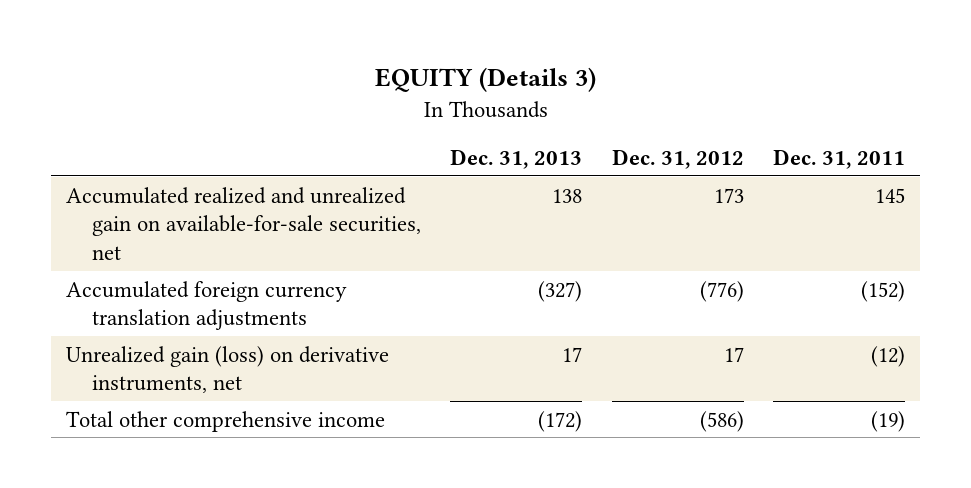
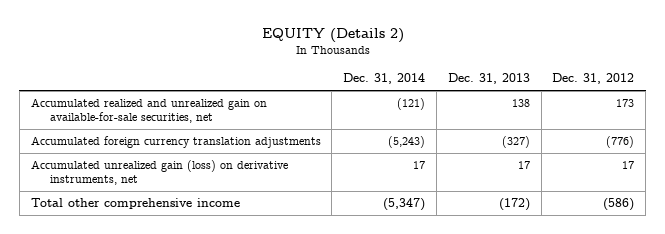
[374,67,596,93] EQUITY (Details 3) -> [261,28,404,44] EQUITY (Details 2)
[773,148,906,169] Dec. 31, 2011 -> none
none -> [343,73,426,85] Dec. 31, 2014
[66,345,390,394] Unrealized gain (loss) on derivative instruments, net -> [30,160,288,186] Accumulated unrealized gain (loss) on derivative instruments, net

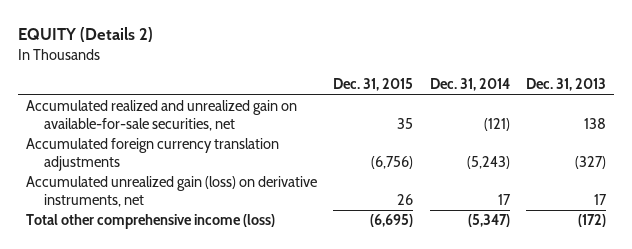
[552,73,635,85] Dec. 31, 2012 -> none
none -> [333,78,414,92] Dec. 31, 2015
[30,198,240,210] Total other comprehensive income -> [26,214,276,230] Total other comprehensive income (loss)

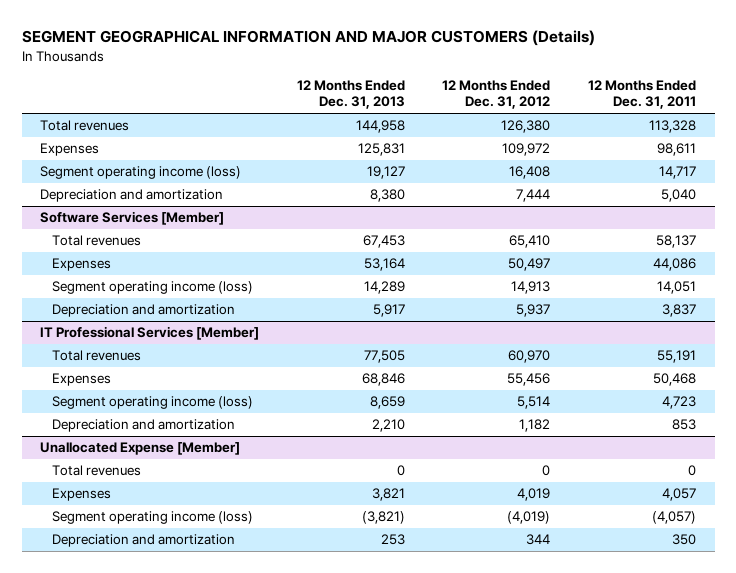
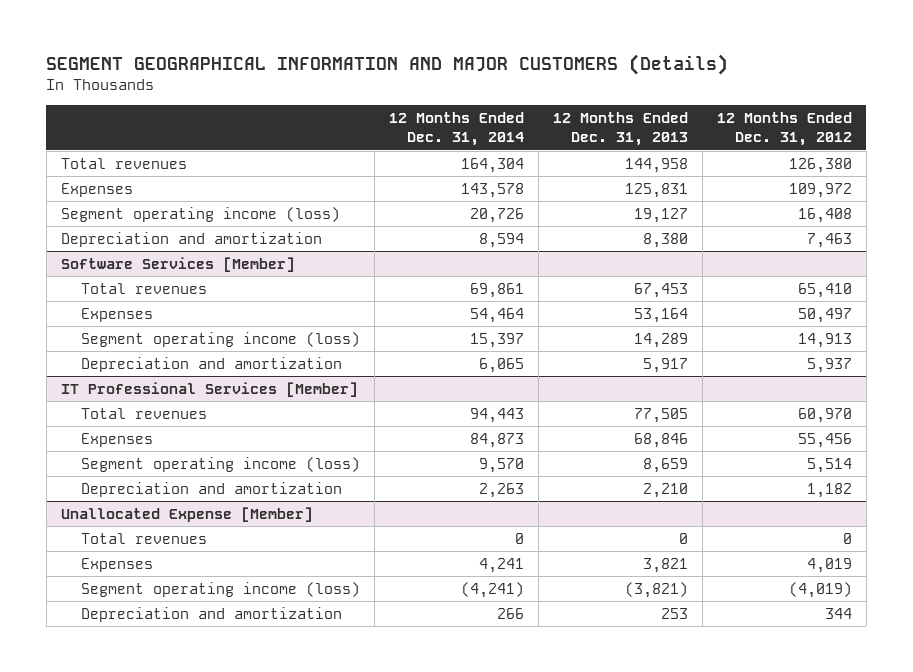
[587,80,696,110] 12 Months Ended Dec. 31, 2011 -> none
none -> [388,111,524,147] 12 Months Ended Dec. 31, 2014
[516,189,551,203] 7,444 -> [806,233,852,249] 7,463

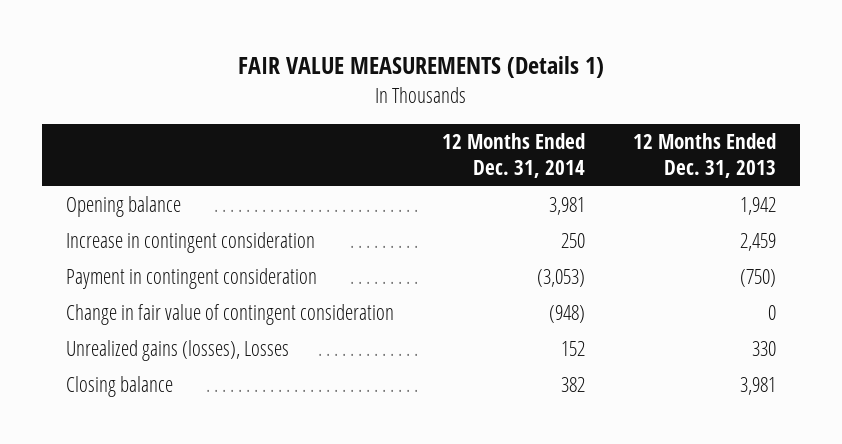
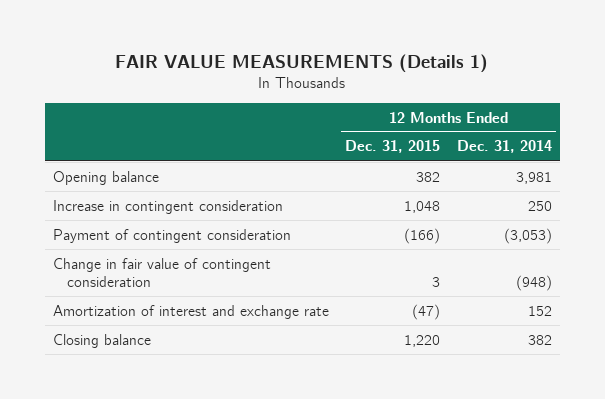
[632,133,776,178] 12 Months Ended Dec. 31, 2013 -> none
none -> [345,140,441,154] Dec. 31, 2015
[65,267,317,289] Payment in contingent consideration -> [52,228,291,243] Payment of contingent consideration
[65,339,289,361] Unrealized gains (losses), Losses -> [52,304,329,319] Amortization of interest and exchange rate

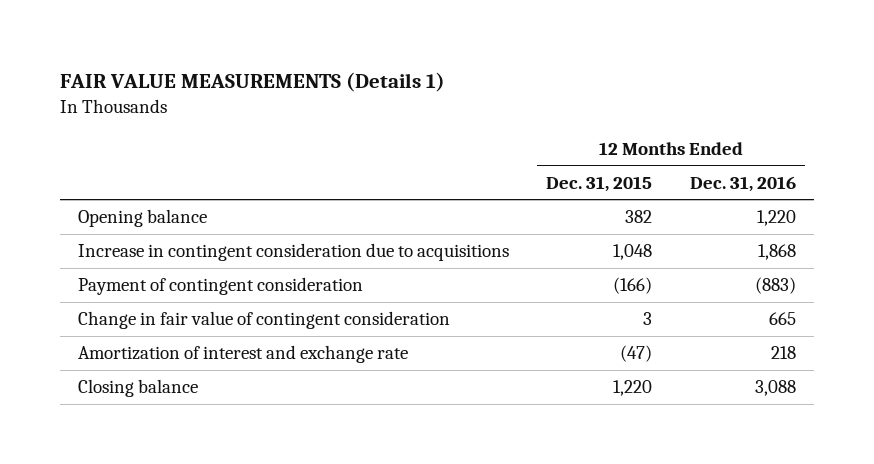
[457,140,553,154] Dec. 31, 2014 -> none
none -> [689,175,796,192] Dec. 31, 2016
[52,199,283,214] Increase in contingent consideration -> [78,243,510,262] Increase in contingent consideration due to acquisitions

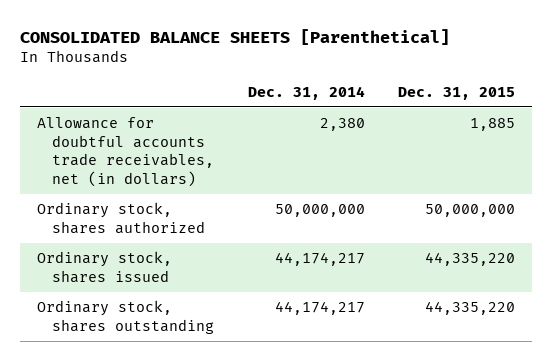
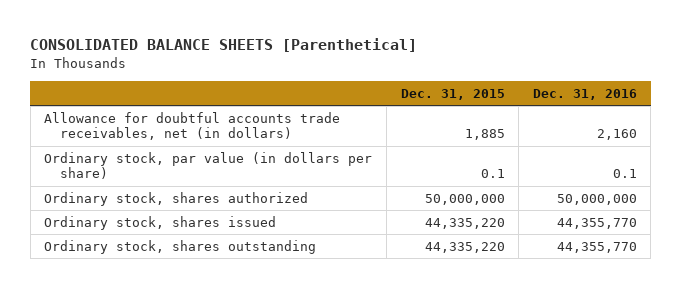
[247,86,365,101] Dec. 31, 2014 -> none
none -> [532,88,637,100] Dec. 31, 2016
none -> [44,151,373,180] Ordinary stock, par value (in dollars per share)

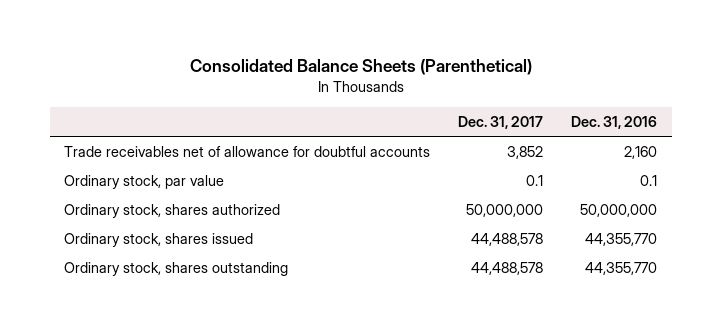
[30,38,418,53] CONSOLIDATED BALANCE SHEETS [Parenthetical] -> [189,59,532,76] Consolidated Balance Sheets (Parenthetical)
[400,88,505,100] Dec. 31, 2015 -> none
none -> [458,115,544,129] Dec. 31, 2017
[44,111,341,141] Allowance for doubtful accounts trade receivables, net (in dollars) -> [63,146,430,158] Trade receivables net of allowance for doubtful accounts
[44,151,373,180] Ordinary stock, par value (in dollars per share) -> [63,175,224,190] Ordinary stock, par value

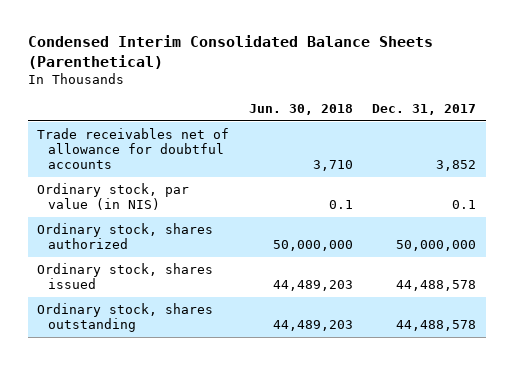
[189,59,532,76] Consolidated Balance Sheets (Parenthetical) -> [27,35,433,69] Condensed Interim Consolidated Balance Sheets (Parenthetical)
[571,115,658,129] Dec. 31, 2016 -> none
none -> [248,104,353,116] Jun. 30, 2018
[63,175,224,190] Ordinary stock, par value -> [37,182,190,211] Ordinary stock, par value (in NIS)

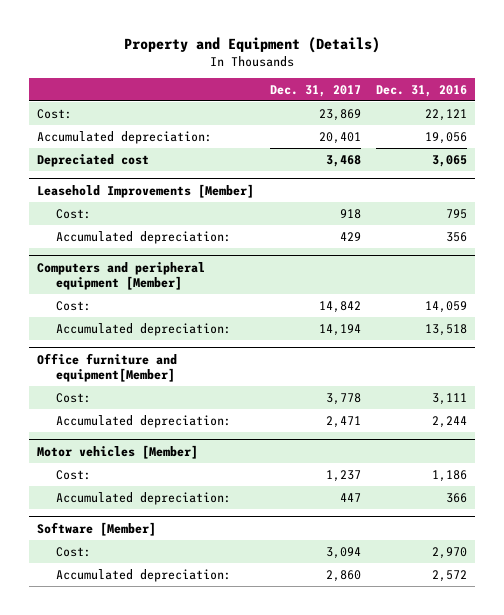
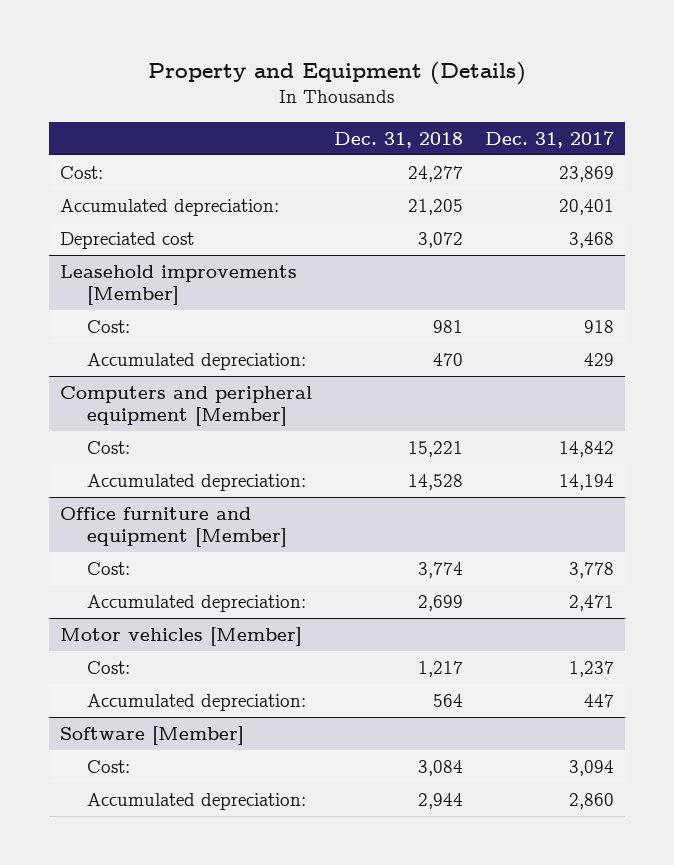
[376,84,468,97] Dec. 31, 2016 -> none
none -> [334,131,464,148] Dec. 31, 2018
[37,183,255,198] Leasehold Improvements [Member] -> [59,264,297,305] Leasehold improvements [Member]
[37,352,178,383] Office furniture and equipment[Member] -> [59,506,288,547] Office furniture and equipment [Member]

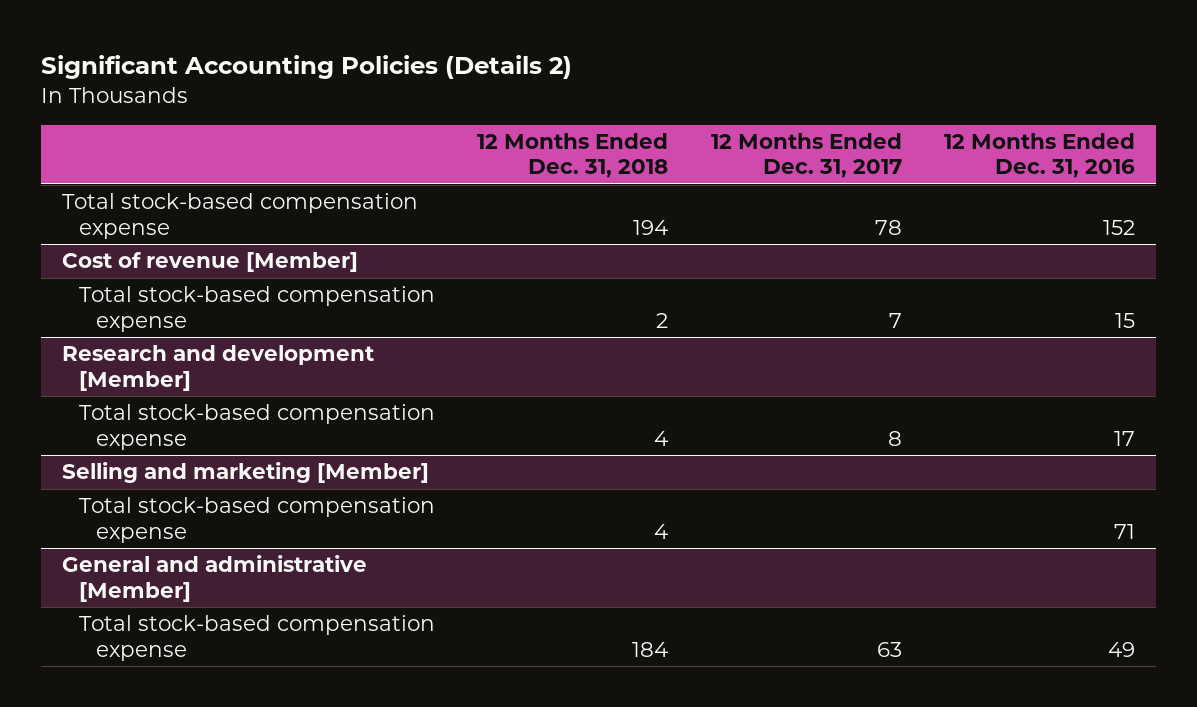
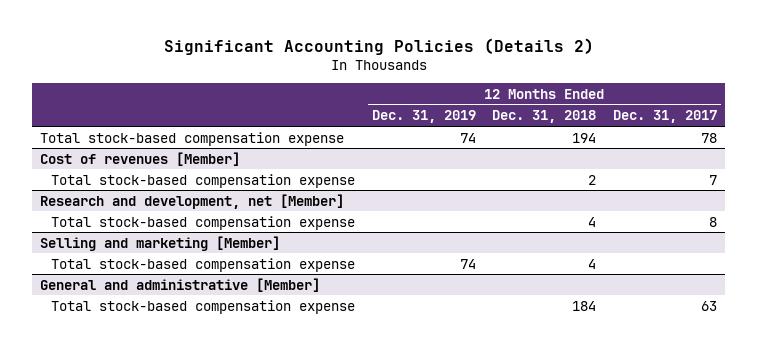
[943,132,1135,179] 12 Months Ended Dec. 31, 2016 -> none
none -> [371,110,476,124] Dec. 31, 2019
[62,252,359,273] Cost of revenue [Member] -> [39,151,240,166] Cost of revenues [Member]
[62,345,375,391] Research and development [Member] -> [39,193,344,209] Research and development, net [Member]

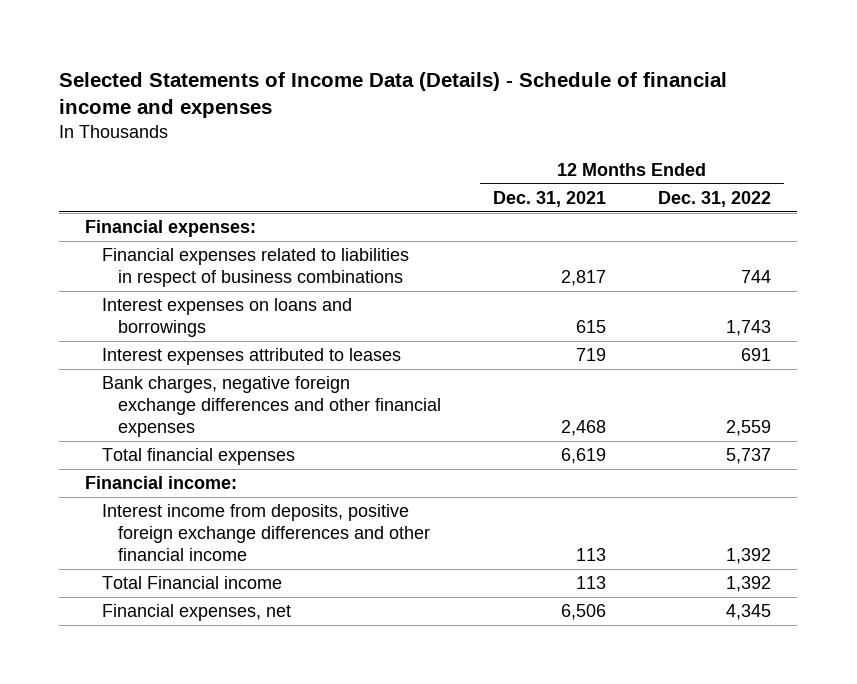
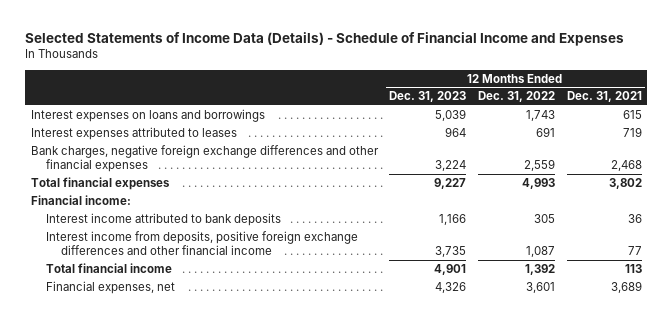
[59,71,728,119] Selected Statements of Income Data (Details) - Schedule of financial income and expenses -> [24,31,624,46] Selected Statements of Income Data (Details) - Schedule of Financial Income and Expenses
none -> [389,91,467,103] Dec. 31, 2023
[85,220,257,238] Financial expenses: -> none
[101,248,409,288] Financial expenses related to liabilities in respect of business combinations -> none
[561,448,607,465] 6,619 -> [608,177,642,189] 3,802
[726,448,772,465] 5,737 -> [521,177,555,189] 4,993
none -> [45,212,281,226] Interest income attributed to bank deposits
[576,548,607,562] 113 -> [627,246,642,256] 77
[726,548,772,565] 1,392 -> [525,246,555,258] 1,087
[101,576,282,590] Total Financial income -> [45,262,172,273] Total financial income
[561,604,607,621] 6,506 -> [610,280,642,293] 3,689
[726,604,772,621] 4,345 -> [525,281,555,293] 3,601

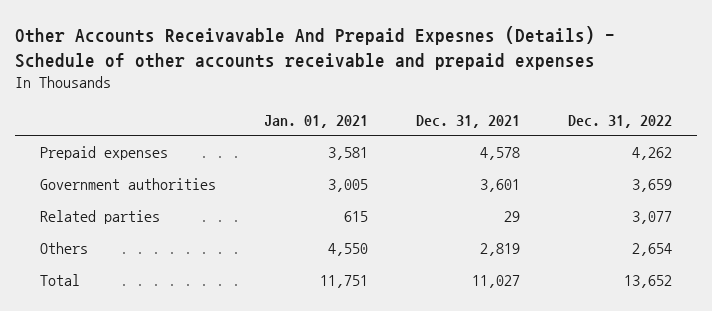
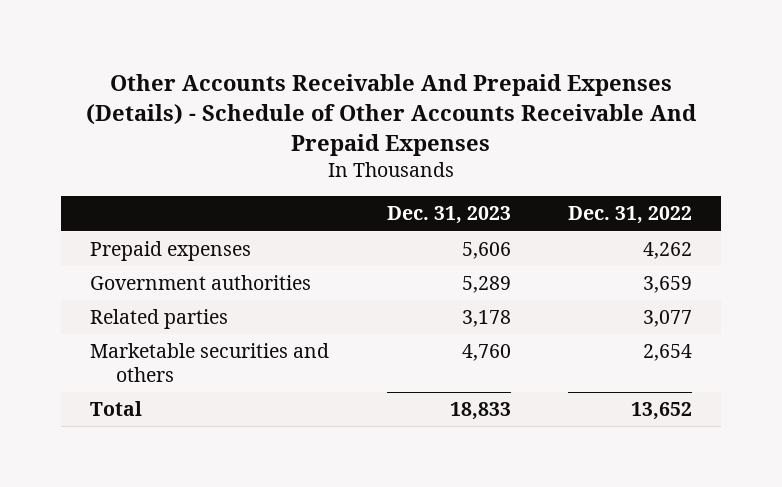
[15,25,616,70] Other Accounts Receivavable And Prepaid Expesnes (Details) - Schedule of other accounts receivable and prepaid expenses -> [86,74,697,157] Other Accounts Receivable And Prepaid Expenses (Details) - Schedule of Other Accounts Receivable And Prepaid Expenses
[263,114,368,128] Jan. 01, 2021 -> none
[416,114,521,128] Dec. 31, 2021 -> none
none -> [386,206,511,225] Dec. 31, 2023
[39,242,88,255] Others -> [90,343,330,382] Marketable securities and others

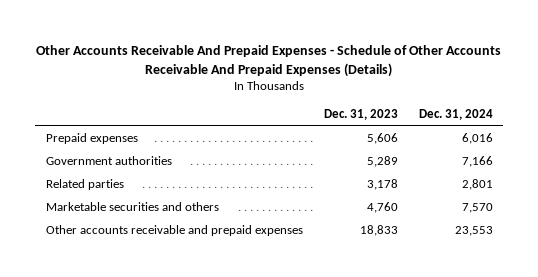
[86,74,697,157] Other Accounts Receivable And Prepaid Expenses (Details) - Schedule of Other Accounts Receivable And Prepaid Expenses -> [36,44,502,77] Other Accounts Receivable And Prepaid Expenses - Schedule of Other Accounts Receivable And Prepaid Expenses (Details)
[568,206,693,225] Dec. 31, 2022 -> none
none -> [418,109,493,121] Dec. 31, 2024
[90,401,143,417] Total -> [45,225,303,237] Other accounts receivable and prepaid expenses

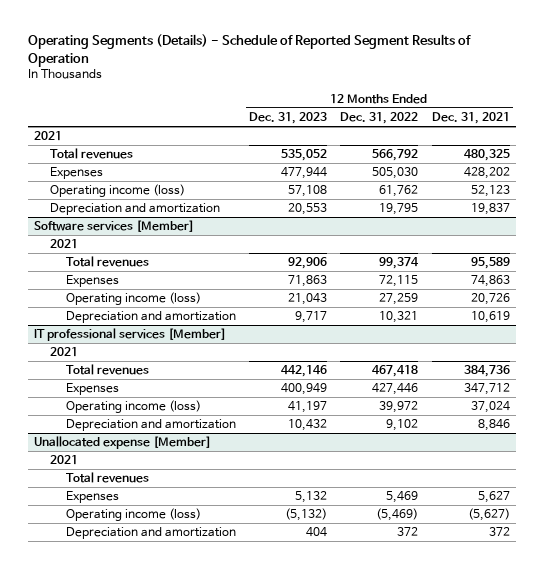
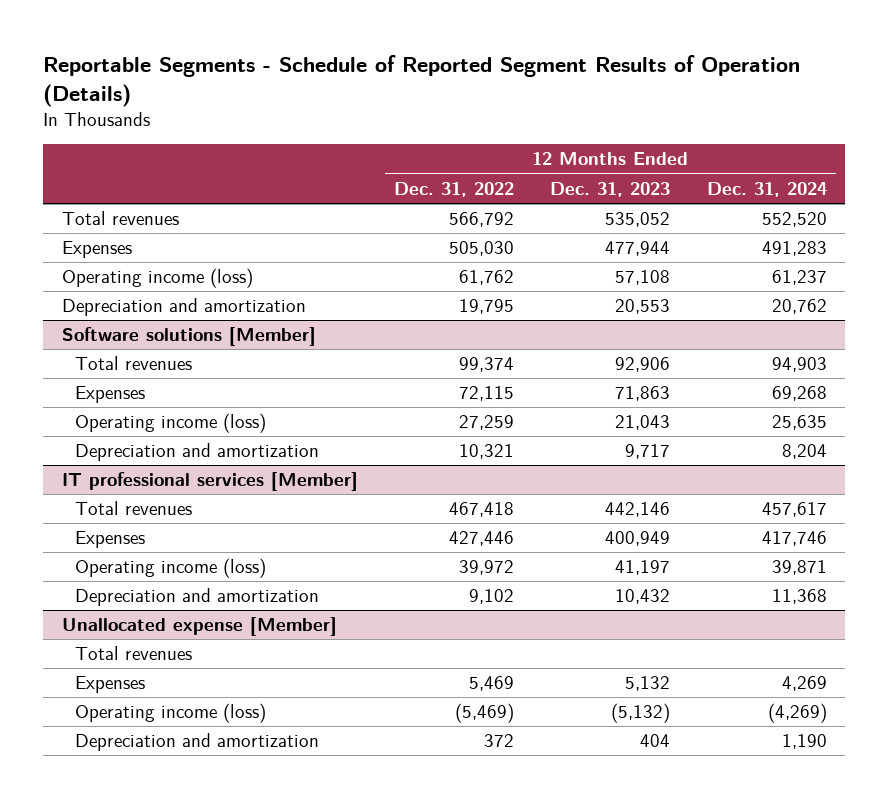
[27,34,471,67] Operating Segments (Details) - Schedule of Reported Segment Results of Operation -> [43,55,801,107] Reportable Segments - Schedule of Reported Segment Results of Operation (Details)
[431,112,510,125] Dec. 31, 2021 -> none
none -> [706,181,827,197] Dec. 31, 2024
[34,131,63,142] 2021 -> none
[49,239,78,250] 2021 -> none
[34,220,195,233] Software services [Member] -> [61,327,316,347] Software solutions [Member]
[49,347,78,358] 2021 -> none
[49,455,78,466] 2021 -> none

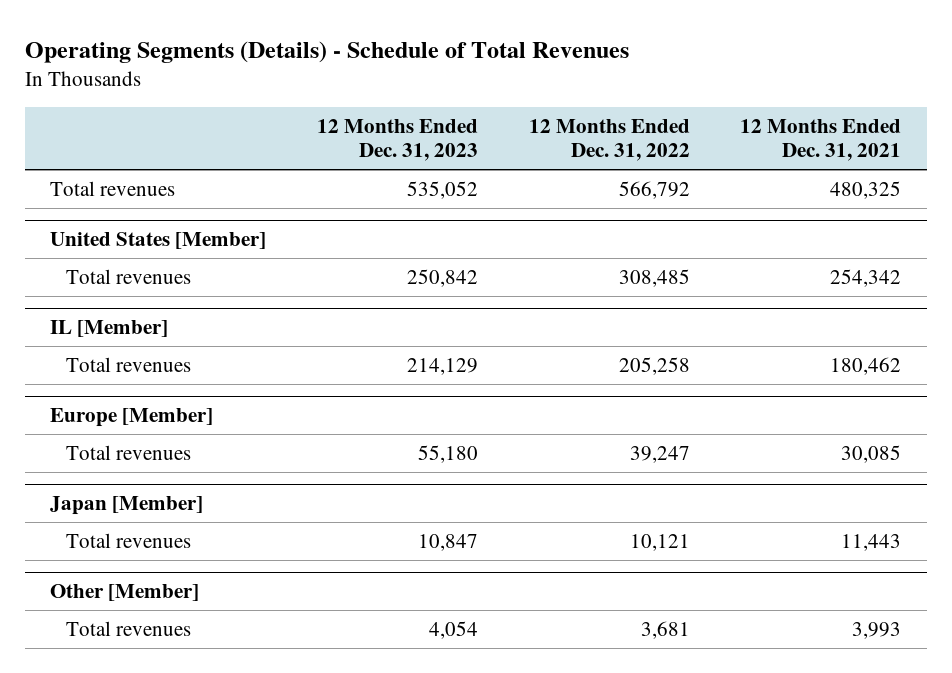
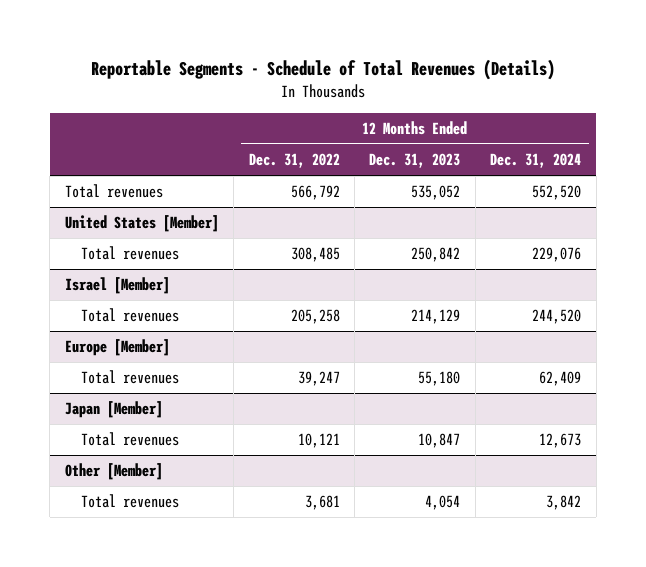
[24,40,629,63] Operating Segments (Details) - Schedule of Total Revenues -> [90,58,555,80] Reportable Segments - Schedule of Total Revenues (Details)
[740,118,902,162] 12 Months Ended Dec. 31, 2021 -> none
none -> [490,153,582,169] Dec. 31, 2024
[50,320,169,338] IL [Member] -> [64,277,170,295] Israel [Member]

